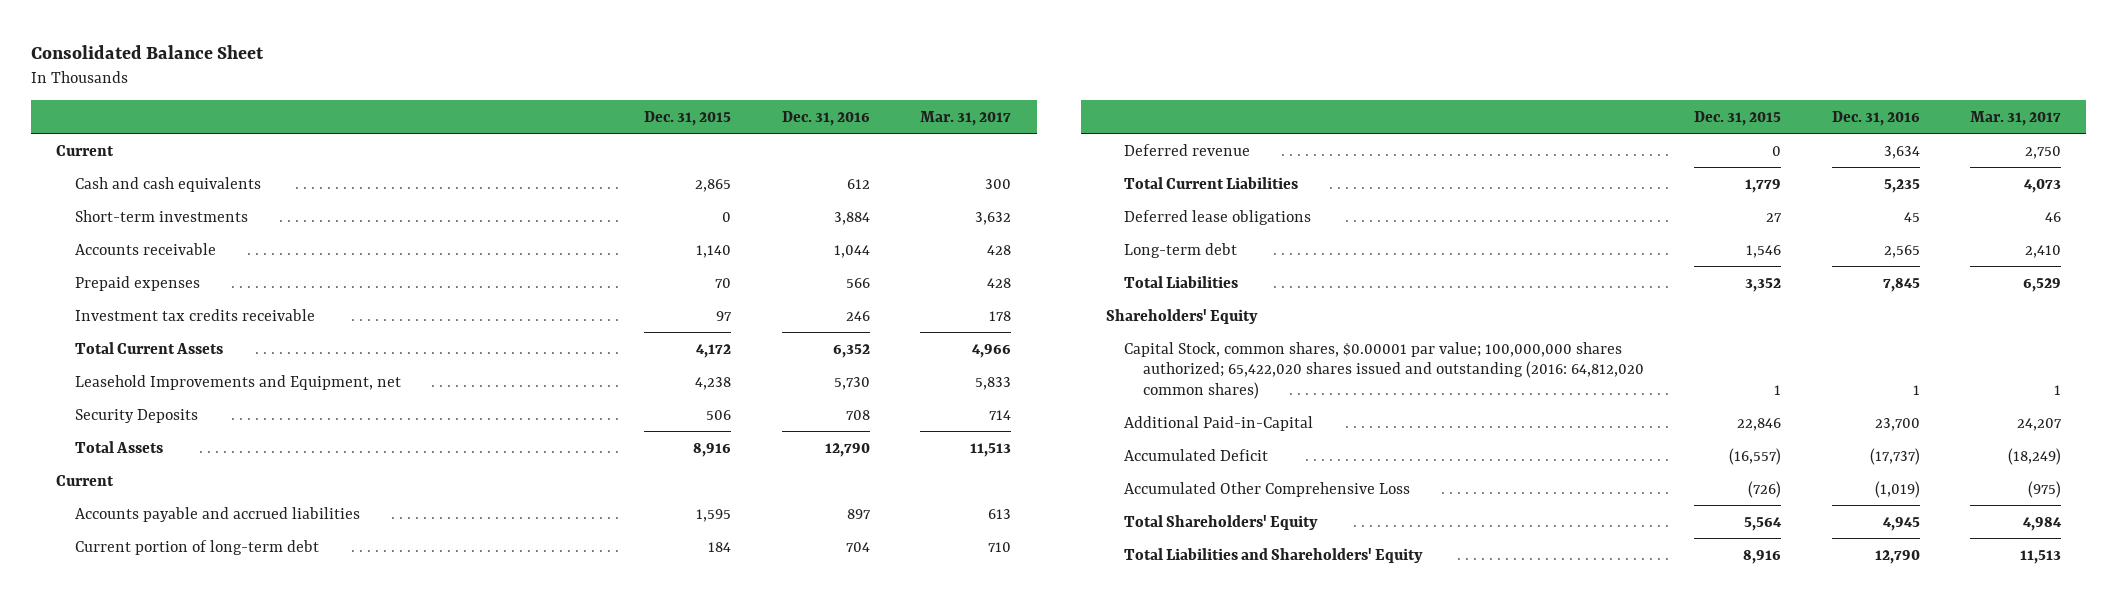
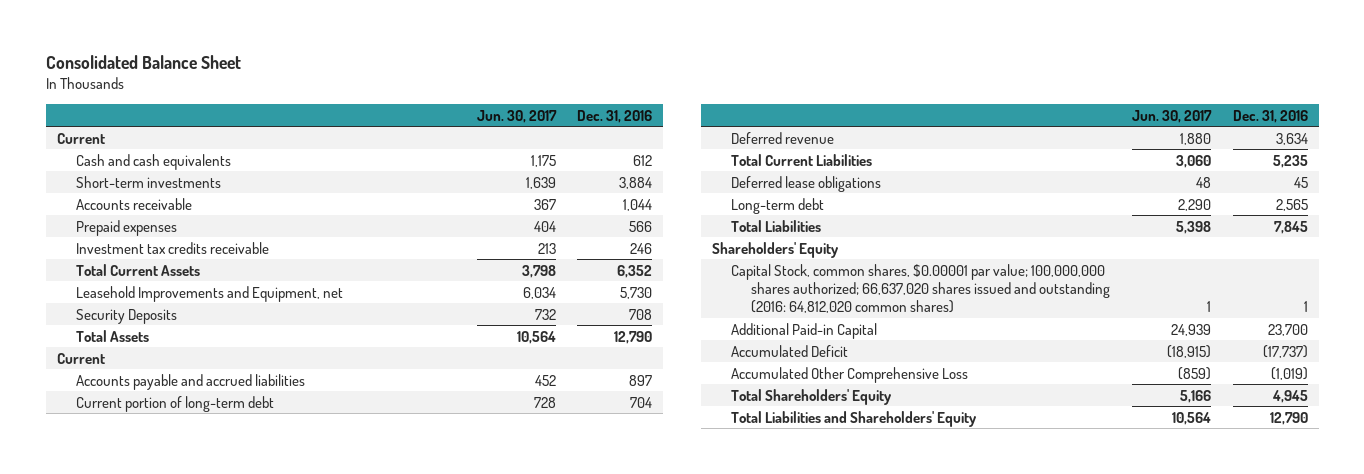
[644,110,732,126] Dec. 31, 2015 -> none
[920,110,1012,126] Mar. 31, 2017 -> none
none -> [476,109,557,123] Jun. 30, 2017
[1124,341,1644,399] Capital Stock, common shares, $0.00001 par value; 100,000,000 shares authorized; 65,422,020 shares issued and outstanding (2016: 64,812,020 common shares) -> [731,263,1110,314] Capital Stock, common shares, $0.00001 par value; 100,000,000 shares authorized; 66,637,020 shares issued and outstanding (2016: 64,812,020 common shares)
[1124,415,1314,431] Additional Paid-in-Capital -> [731,322,878,339] Additional Paid-in Capital

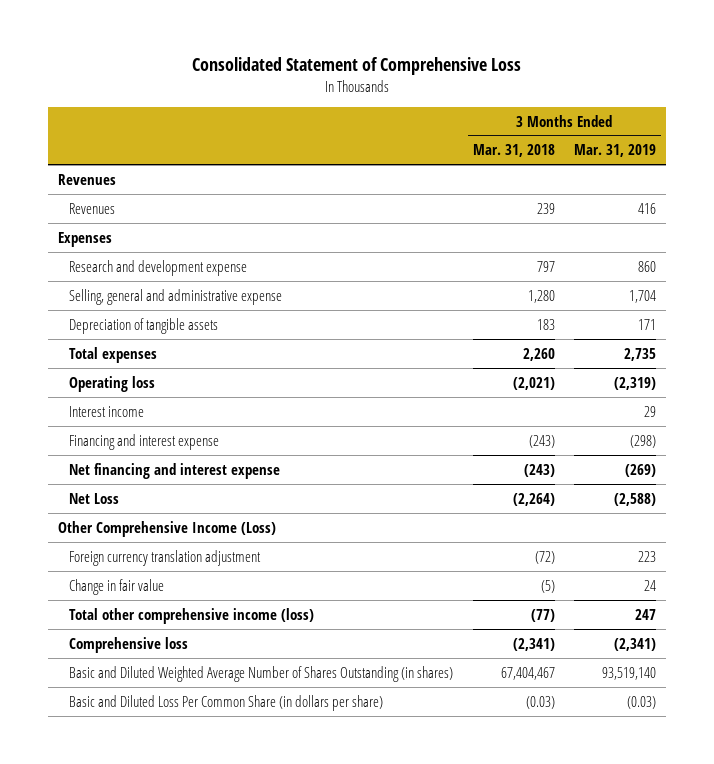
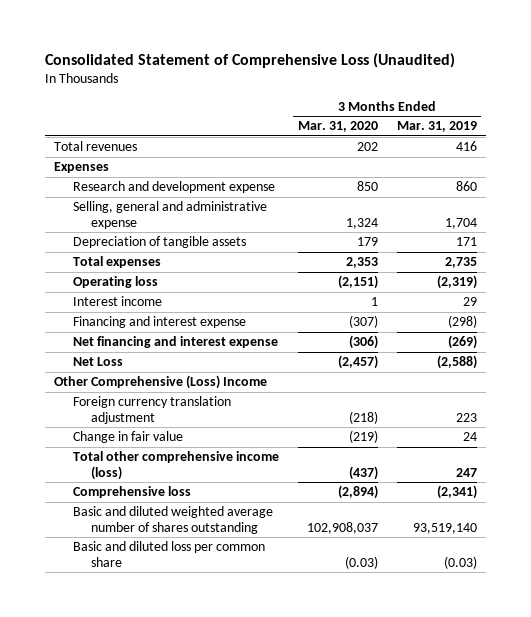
[191,57,521,76] Consolidated Statement of Comprehensive Loss -> [44,53,455,69] Consolidated Statement of Comprehensive Loss (Unaudited)
[472,144,555,158] Mar. 31, 2018 -> none
none -> [297,121,378,133] Mar. 31, 2020
[57,173,116,185] Revenues -> none
[68,202,115,214] Revenues -> [54,141,138,152] Total revenues
[57,520,276,537] Other Comprehensive Income (Loss) -> [54,375,268,390] Other Comprehensive (Loss) Income
[68,665,453,682] Basic and Diluted Weighted Average Number of Shares Outstanding (in shares) -> [72,506,273,534] Basic and diluted weighted average number of shares outstanding
[68,694,383,711] Basic and Diluted Loss Per Common Share (in dollars per share) -> [72,541,265,567] Basic and diluted loss per common share

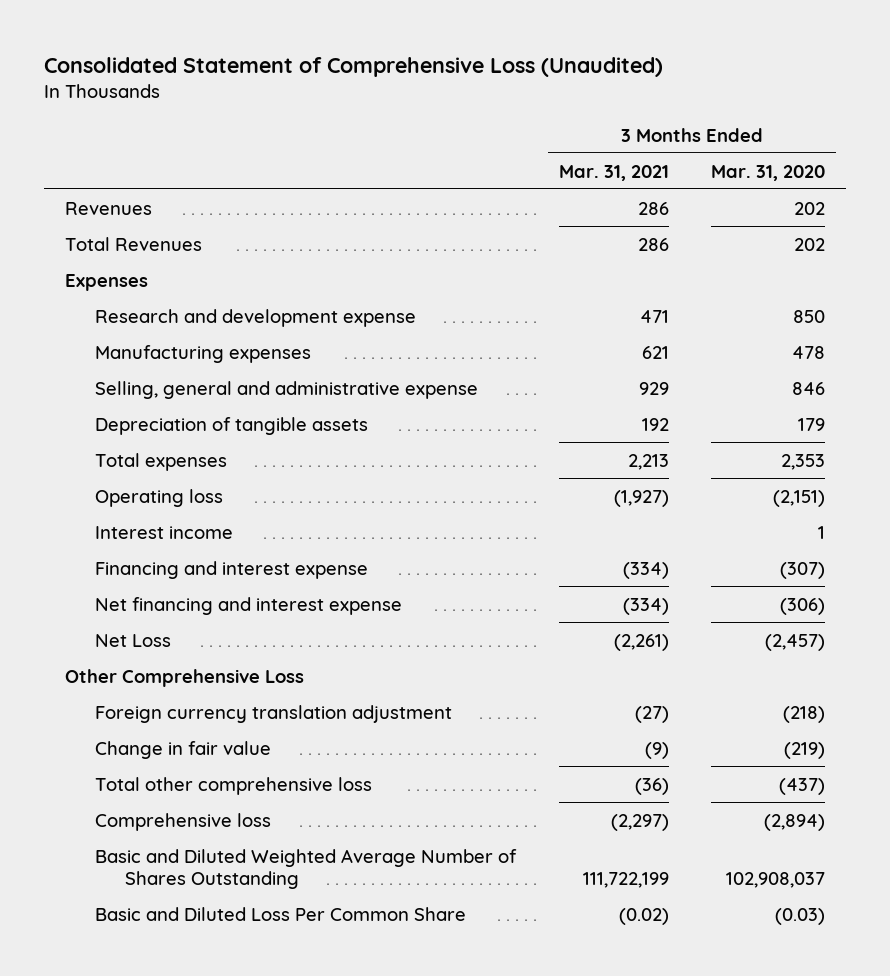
[396,121,477,133] Mar. 31, 2019 -> none
none -> [558,164,669,181] Mar. 31, 2021
none -> [65,201,153,215] Revenues
[54,141,138,152] Total revenues -> [65,236,203,251] Total Revenues
none -> [95,344,312,363] Manufacturing expenses
[345,217,378,229] 1,324 -> [792,381,826,395] 846
[54,375,268,390] Other Comprehensive (Loss) Income -> [65,668,305,687] Other Comprehensive Loss
[72,451,279,480] Total other comprehensive income (loss) -> [95,776,373,795] Total other comprehensive loss
[72,506,273,534] Basic and diluted weighted average number of shares outstanding -> [95,848,518,889] Basic and Diluted Weighted Average Number of Shares Outstanding
[72,541,265,567] Basic and diluted loss per common share -> [95,906,467,921] Basic and Diluted Loss Per Common Share

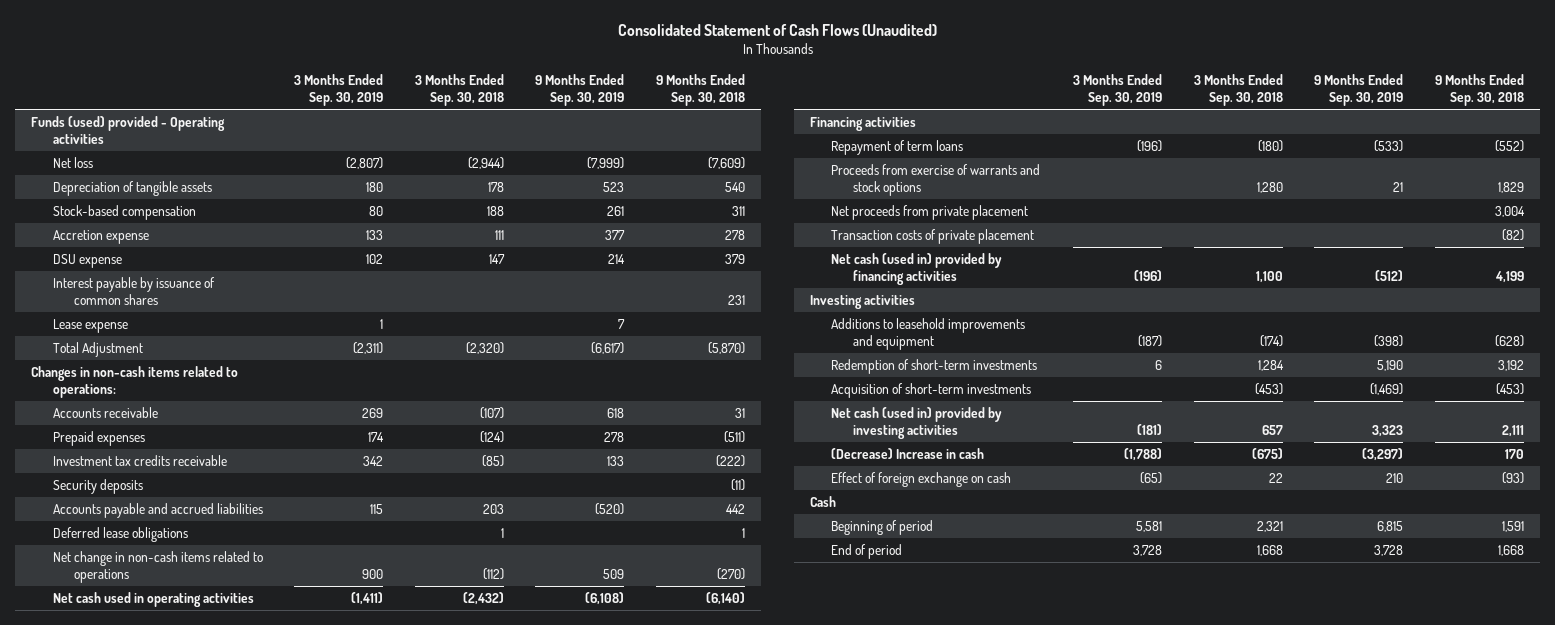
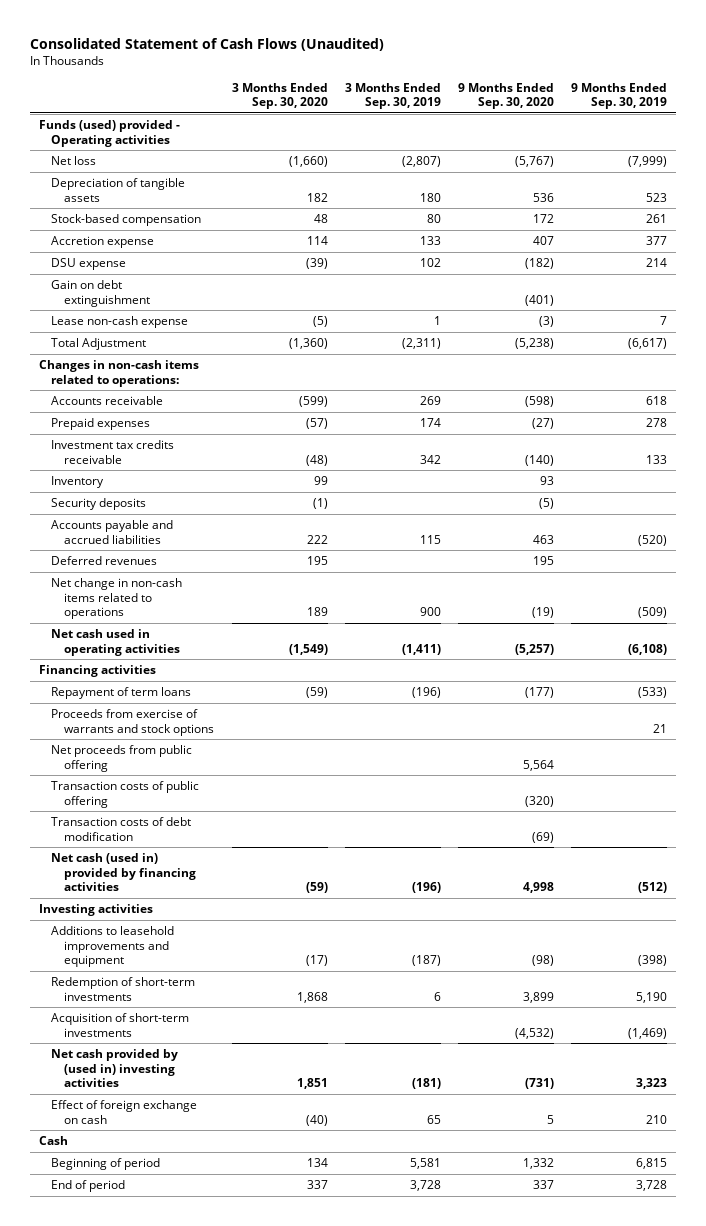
[414,74,504,106] 3 Months Ended Sep. 30, 2018 -> none
[655,74,745,106] 9 Months Ended Sep. 30, 2018 -> none
none -> [231,82,328,110] 3 Months Ended Sep. 30, 2020
none -> [457,82,554,110] 9 Months Ended Sep. 30, 2020
[52,277,215,305] Interest payable by issuance of common shares -> none
none -> [51,280,151,307] Gain on debt extinguishment
[52,319,128,334] Lease expense -> [51,316,189,329] Lease non-cash expense
none -> [51,476,105,489] Inventory
[52,527,188,543] Deferred lease obligations -> none
none -> [51,556,158,566] Deferred revenues
[603,568,625,579] 509 -> [638,607,668,619] (509)
[831,205,1029,221] Net proceeds from private placement -> none
[831,229,1035,245] Transaction costs of private placement -> none
none -> [51,745,193,772] Net proceeds from public offering
none -> [51,781,200,808] Transaction costs of public offering
none -> [51,817,192,841] Transaction costs of debt modification
[831,448,985,460] (Decrease) Increase in cash -> none
[831,407,1003,439] Net cash (used in) provided by investing activities -> [51,1049,179,1088] Net cash provided by (used in) investing activities
[1140,472,1163,485] (65) -> [426,1114,441,1124] 65

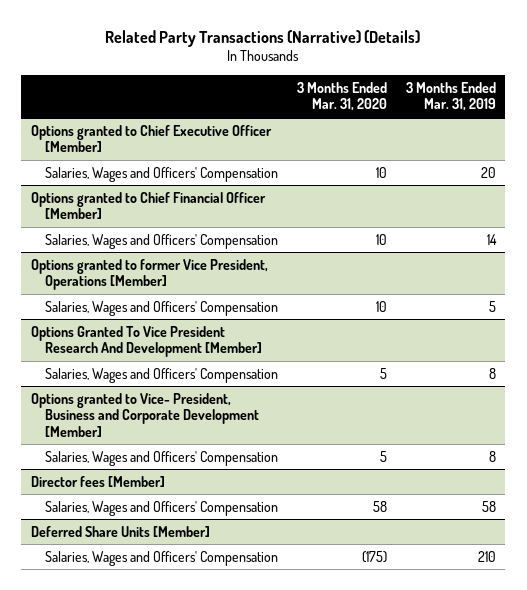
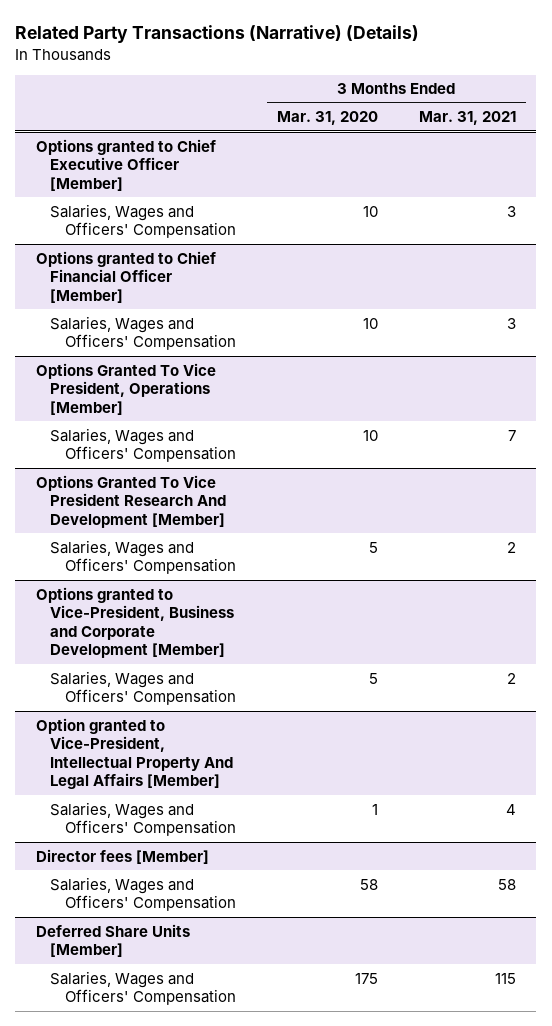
[405,81,496,112] 3 Months Ended Mar. 31, 2019 -> none
none -> [418,111,516,126] Mar. 31, 2021
[30,258,268,291] Options granted to former Vice President, Operations [Member] -> [35,362,216,415] Options Granted To Vice President, Operations [Member]
[30,392,259,437] Options granted to Vice- President, Business and Corporate Development [Member] -> [35,586,235,659] Options granted to Vice-President, Business and Corporate Development [Member]
none -> [35,717,234,790] Option granted to Vice-President, Intellectual Property And Legal Affairs [Member]
none -> [50,801,236,837] Salaries, Wages and Officers' Compensation
[361,550,387,563] (175) -> [354,972,378,984] 175

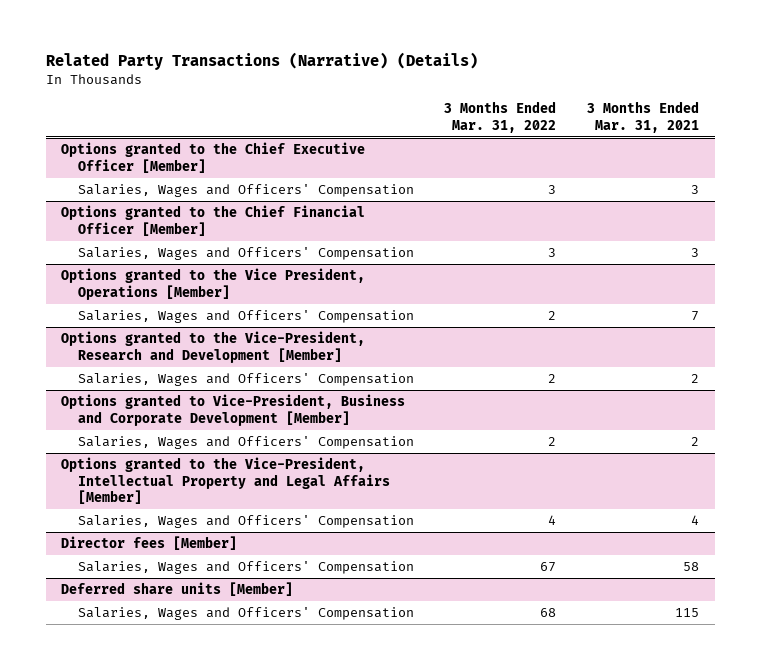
[276,111,378,126] Mar. 31, 2020 -> none
none -> [444,101,557,133] 3 Months Ended Mar. 31, 2022
[35,138,216,191] Options granted to Chief Executive Officer [Member] -> [61,142,366,173] Options granted to the Chief Executive Officer [Member]
[35,250,216,303] Options granted to Chief Financial Officer [Member] -> [61,205,366,236] Options granted to the Chief Financial Officer [Member]
[35,362,216,415] Options Granted To Vice President, Operations [Member] -> [61,268,366,300] Options granted to the Vice President, Operations [Member]
[35,474,227,528] Options Granted To Vice President Research And Development [Member] -> [61,331,366,363] Options granted to the Vice-President, Research and Development [Member]
[35,717,234,790] Option granted to Vice-President, Intellectual Property And Legal Affairs [Member] -> [61,457,390,505] Options granted to the Vice-President, Intellectual Property and Legal Affairs [Member]
[35,923,190,958] Deferred Share Units [Member] -> [61,582,294,597] Deferred share units [Member]

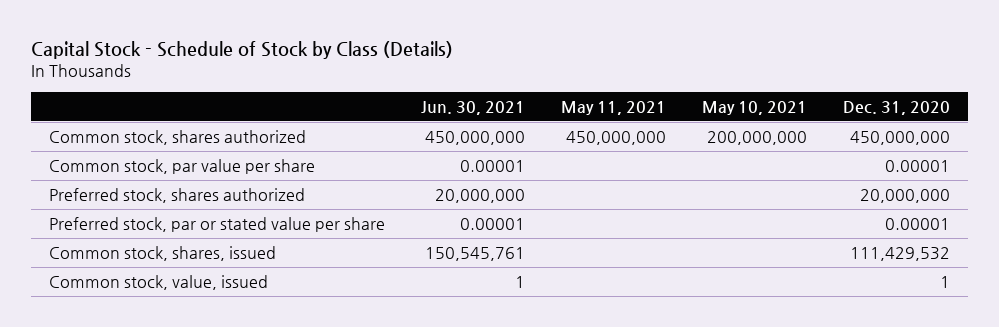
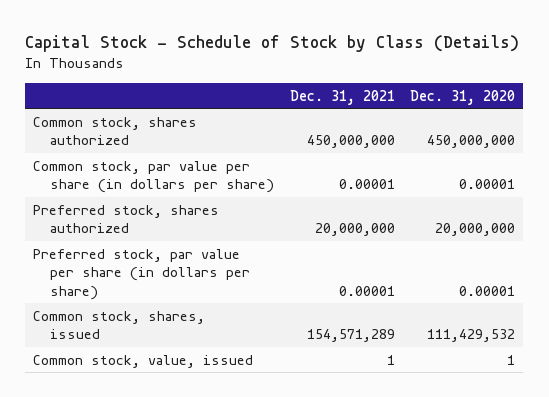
[421,100,526,115] Jun. 30, 2021 -> none
[561,100,667,115] May 11, 2021 -> none
[702,100,808,115] May 10, 2021 -> none
none -> [289,89,395,105] Dec. 31, 2021
[49,158,316,174] Common stock, par value per share -> [33,160,275,194] Common stock, par value per share (in dollars per share)
[49,216,386,232] Preferred stock, par or stated value per share -> [33,248,251,300] Preferred stock, par value per share (in dollars per share)

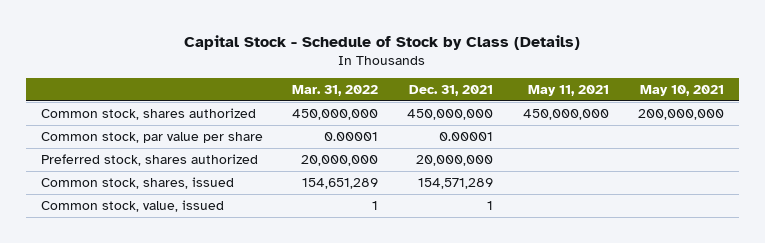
[410,89,516,105] Dec. 31, 2020 -> none
none -> [292,85,379,97] Mar. 31, 2022
none -> [527,85,609,97] May 11, 2021
none -> [640,85,725,97] May 10, 2021
[33,160,275,194] Common stock, par value per share (in dollars per share) -> [40,131,263,143] Common stock, par value per share
[33,248,251,300] Preferred stock, par value per share (in dollars per share) -> none

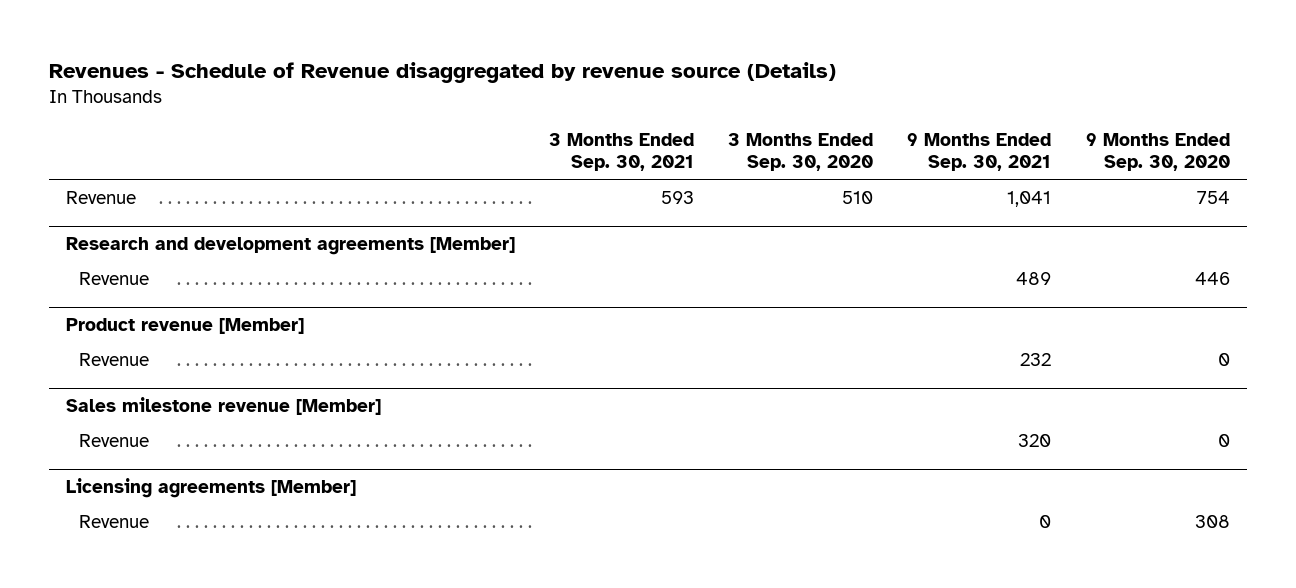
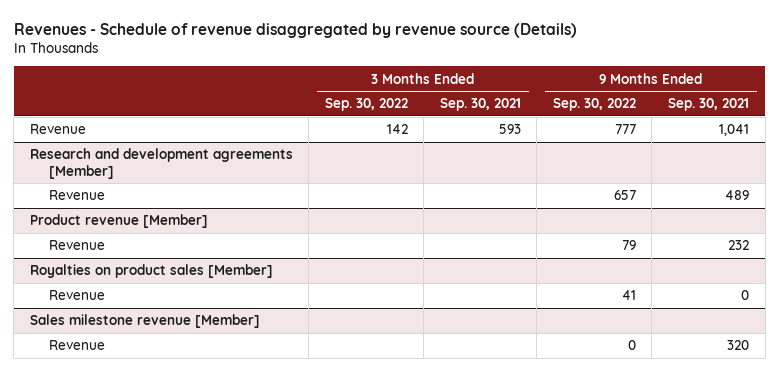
[49,62,837,84] Revenues - Schedule of Revenue disaggregated by revenue source (Details) -> [13,22,577,38] Revenues - Schedule of revenue disaggregated by revenue source (Details)
[728,132,874,172] 3 Months Ended Sep. 30, 2020 -> none
[1085,132,1230,172] 9 Months Ended Sep. 30, 2020 -> none
none -> [324,98,408,112] Sep. 30, 2022
none -> [552,98,636,112] Sep. 30, 2022
none -> [29,264,273,279] Royalties on product sales [Member]
none -> [48,290,105,301] Revenue
[66,478,357,499] Licensing agreements [Member] -> none
[79,514,150,528] Revenue -> none

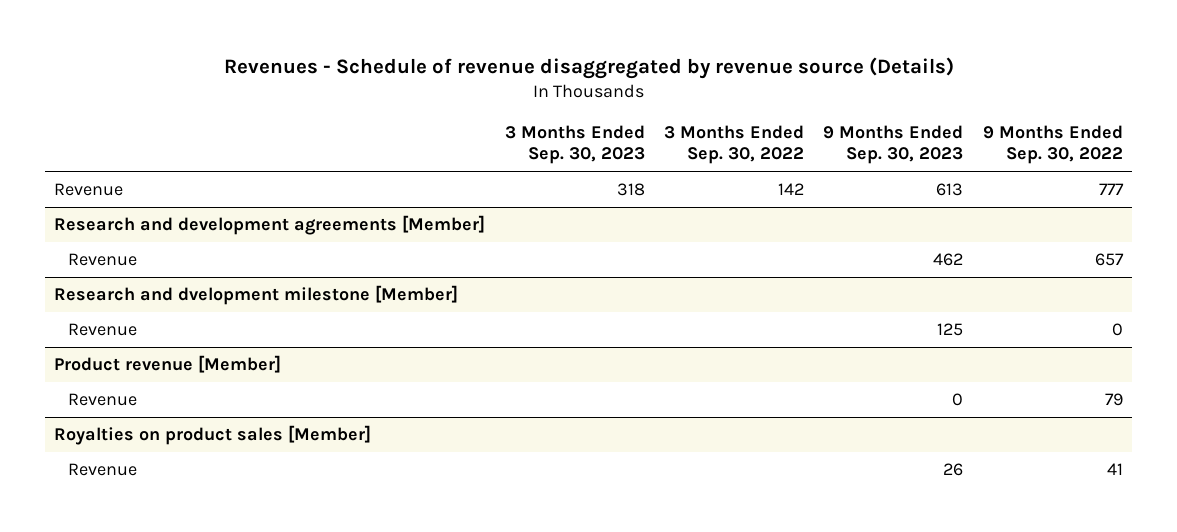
[439,98,521,112] Sep. 30, 2021 -> none
[668,98,750,112] Sep. 30, 2021 -> none
none -> [504,124,645,165] 3 Months Ended Sep. 30, 2023
none -> [823,124,964,165] 9 Months Ended Sep. 30, 2023
none -> [54,285,459,306] Research and dvelopment milestone [Member]
none -> [67,323,137,337] Revenue
[29,314,260,329] Sales milestone revenue [Member] -> none
[48,340,105,351] Revenue -> none

